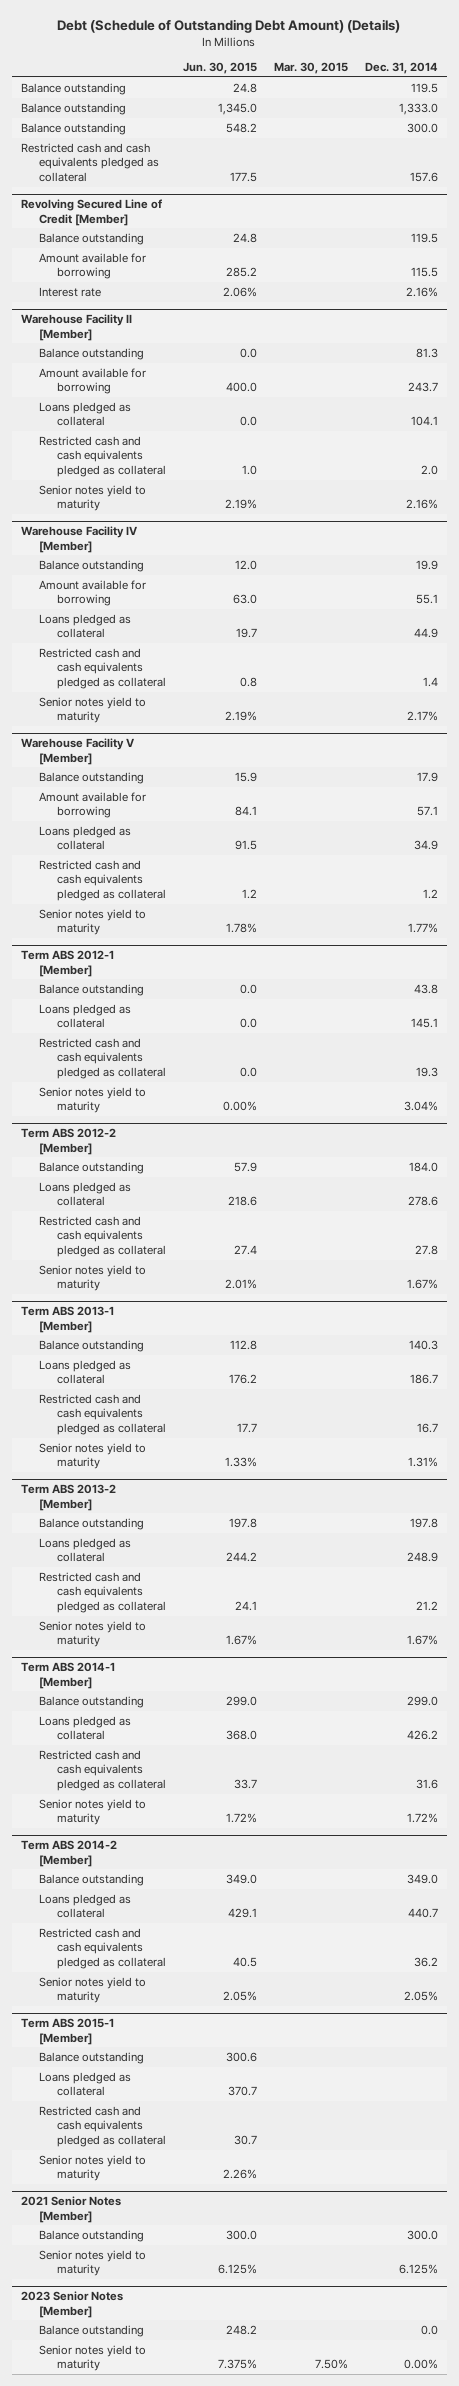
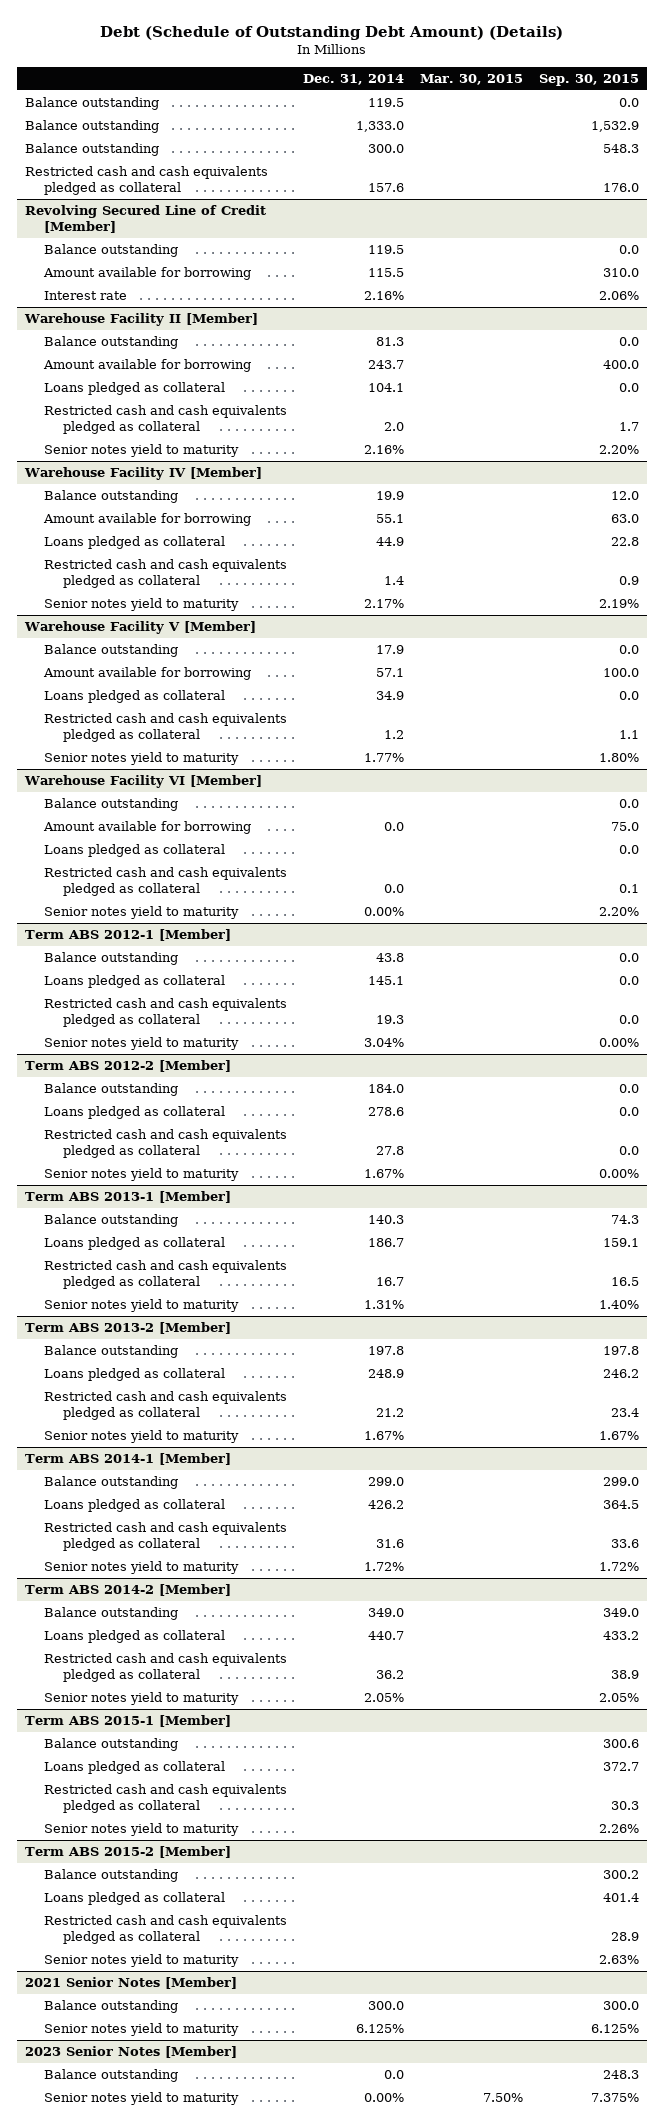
[183,62,258,75] Jun. 30, 2015 -> none
none -> [538,74,639,87] Sep. 30, 2015
none -> [23,775,262,789] Warehouse Facility VI [Member]
none -> [43,798,178,812] Balance outstanding
none -> [42,821,251,835] Amount available for borrowing
none -> [43,844,225,858] Loans pledged as collateral
none -> [43,867,287,896] Restricted cash and cash equivalents pledged as collateral
none -> [43,906,239,920] Senior notes yield to maturity
none -> [24,1846,231,1859] Term ABS 2015-2 [Member]
none -> [43,1869,178,1883] Balance outstanding
none -> [43,1892,225,1906] Loans pledged as collateral
none -> [43,1915,287,1944] Restricted cash and cash equivalents pledged as collateral
none -> [43,1954,239,1968] Senior notes yield to maturity

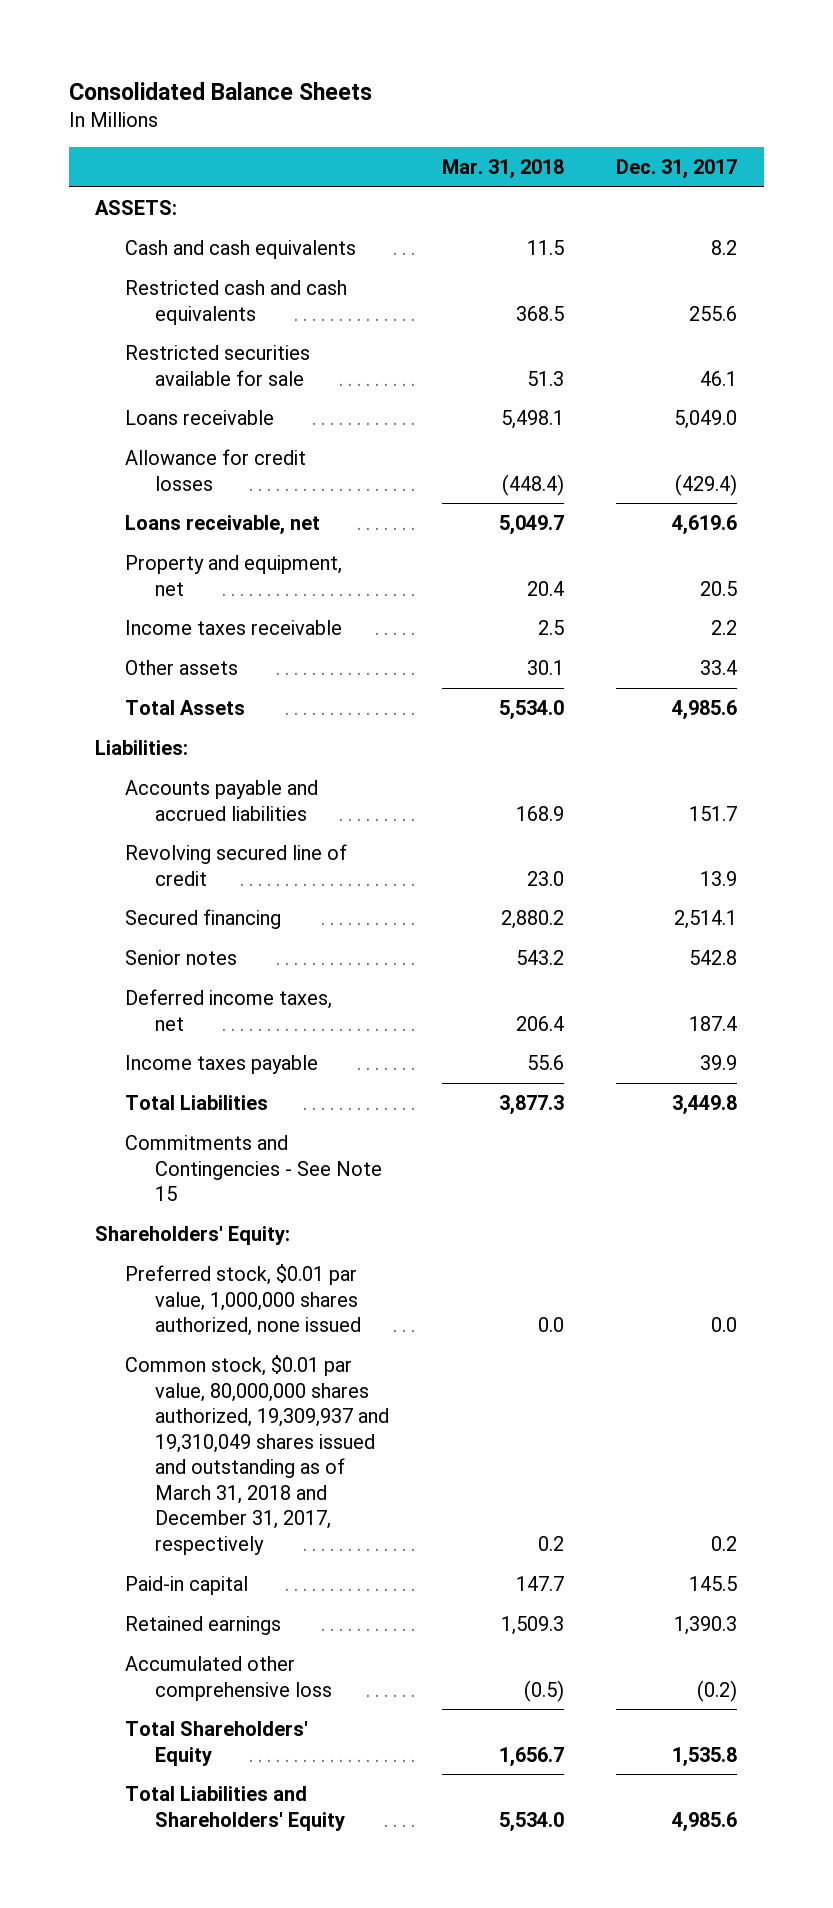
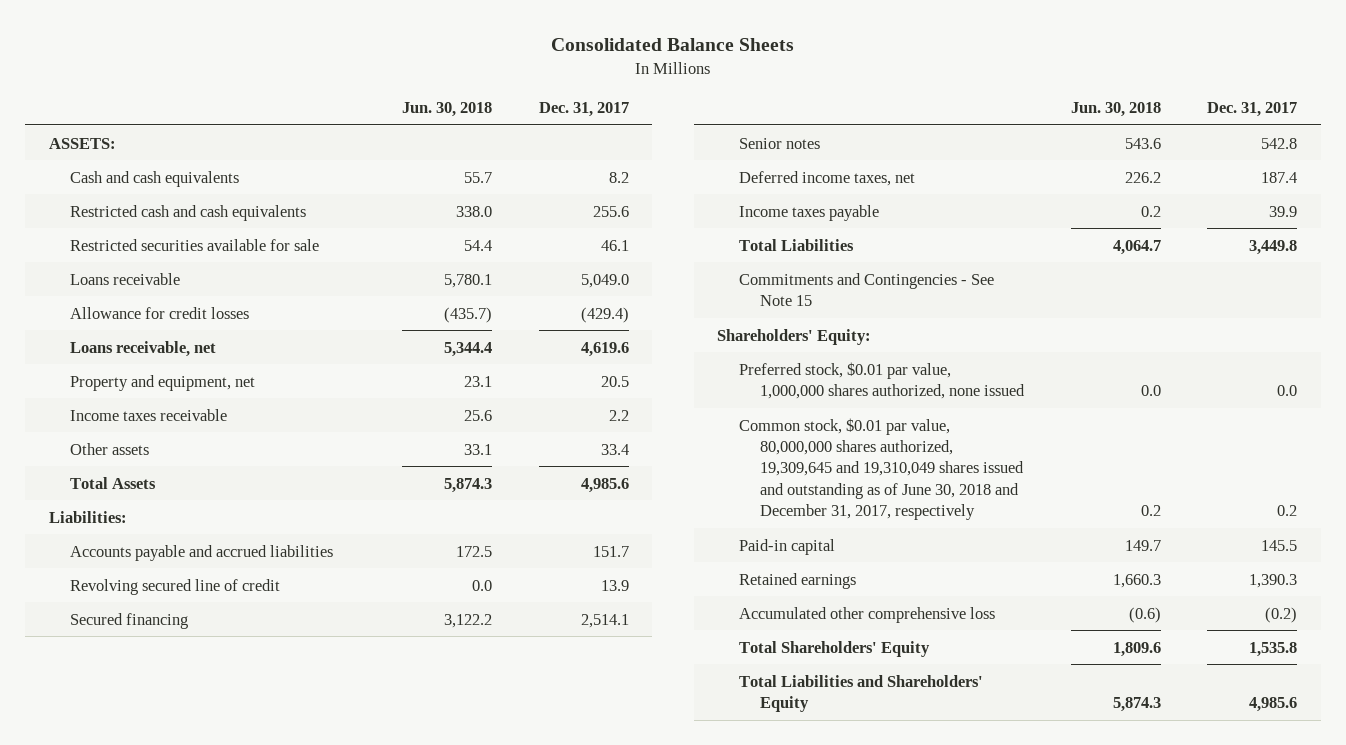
[441,158,564,179] Mar. 31, 2018 -> none
none -> [402,102,493,118] Jun. 30, 2018
[125,1355,390,1555] Common stock, $0.01 par value, 80,000,000 shares authorized, 19,309,937 and 19,310,049 shares issued and outstanding as of March 31, 2018 and December 31, 2017, respectively -> [738,417,1025,520] Common stock, $0.01 par value, 80,000,000 shares authorized, 19,309,645 and 19,310,049 shares issued and outstanding as of June 30, 2018 and December 31, 2017, respectively

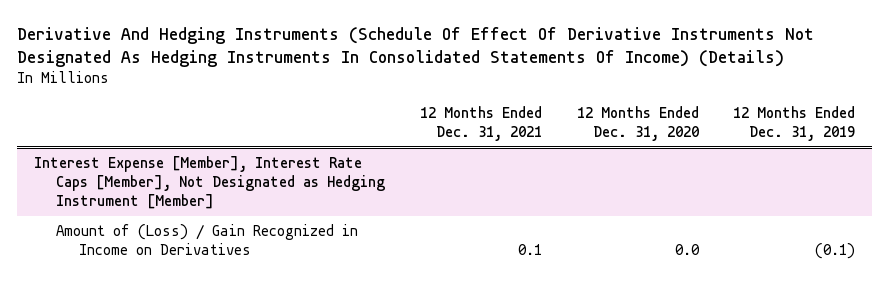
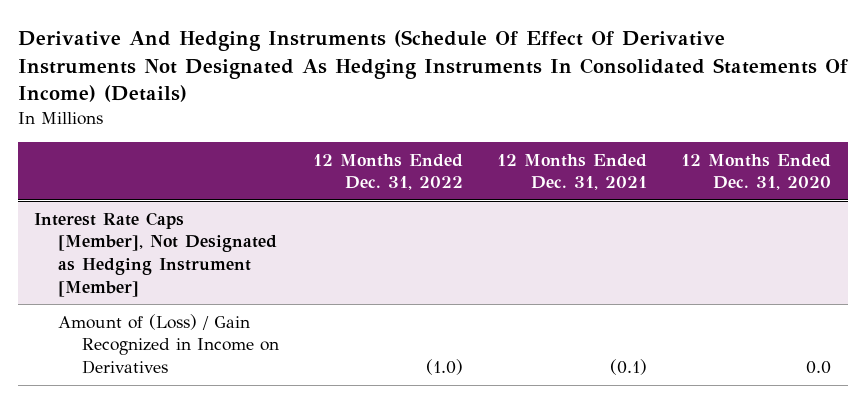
[733,105,856,141] 12 Months Ended Dec. 31, 2019 -> none
none -> [313,153,464,191] 12 Months Ended Dec. 31, 2022
[34,156,386,210] Interest Expense [Member], Interest Rate Caps [Member], Not Designated as Hedging Instrument [Member] -> [34,211,278,297] Interest Rate Caps [Member], Not Designated as Hedging Instrument [Member]
[517,244,542,256] 0.1 -> [610,358,648,375] (0.1)

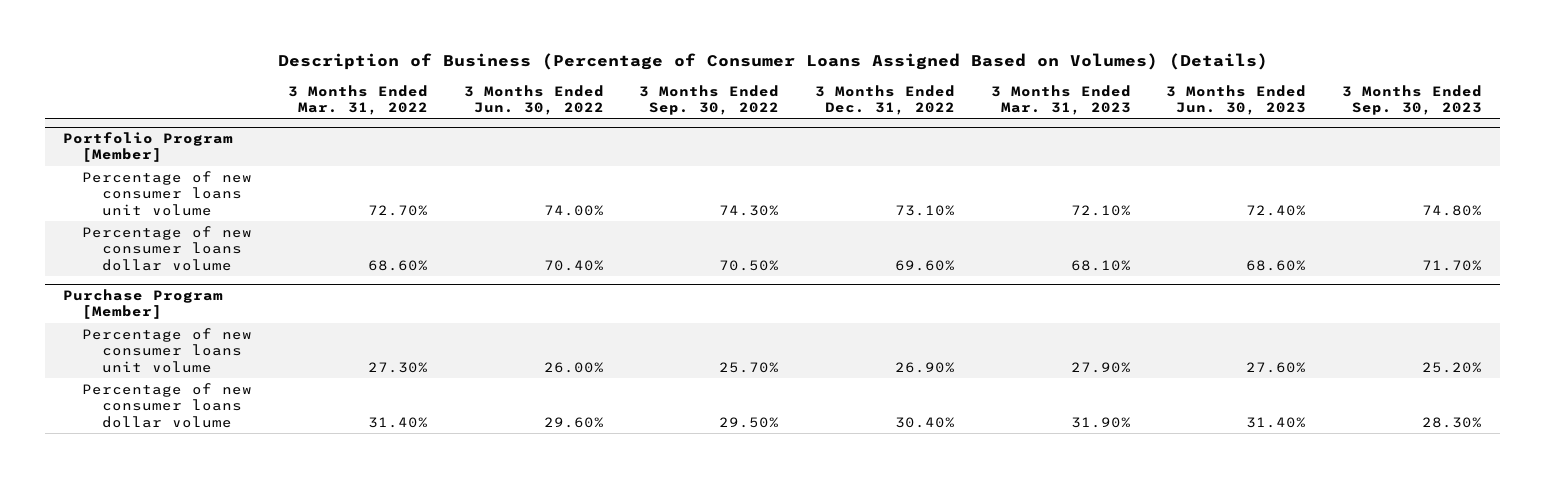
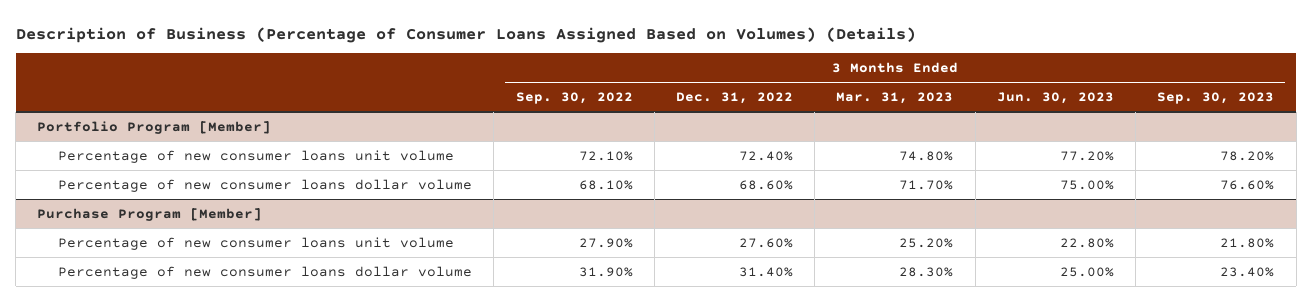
[287,84,428,115] 3 Months Ended Mar. 31, 2022 -> none
[463,84,604,115] 3 Months Ended Jun. 30, 2022 -> none
[719,204,780,216] 74.30% -> [578,150,633,161] 72.10%
[894,204,955,216] 73.10% -> [738,150,793,161] 72.40%
[1070,204,1131,216] 72.10% -> [899,150,954,161] 74.80%
[1246,204,1307,216] 72.40% -> [1059,150,1114,161] 77.20%
[1421,204,1482,216] 74.80% -> [1220,150,1275,161] 78.20%
[719,259,780,271] 70.50% -> [578,179,633,190] 68.10%
[894,259,955,271] 69.60% -> [738,179,793,190] 68.60%
[1070,259,1131,271] 68.10% -> [899,179,954,190] 71.70%
[1246,259,1307,271] 68.60% -> [1059,179,1114,190] 75.00%
[1421,259,1482,271] 71.70% -> [1220,179,1275,190] 76.60%
[719,361,780,373] 25.70% -> [578,237,633,248] 27.90%
[894,361,955,373] 26.90% -> [738,237,793,248] 27.60%
[1070,361,1131,373] 27.90% -> [899,237,954,248] 25.20%
[1246,361,1307,373] 27.60% -> [1059,237,1114,248] 22.80%
[1421,361,1482,373] 25.20% -> [1220,237,1275,248] 21.80%
[719,416,780,428] 29.50% -> [578,266,633,277] 31.90%
[894,416,955,428] 30.40% -> [738,266,793,277] 31.40%
[1070,416,1131,428] 31.90% -> [899,266,954,277] 28.30%
[1246,416,1307,428] 31.40% -> [1059,266,1114,277] 25.00%
[1421,416,1482,428] 28.30% -> [1220,266,1275,277] 23.40%

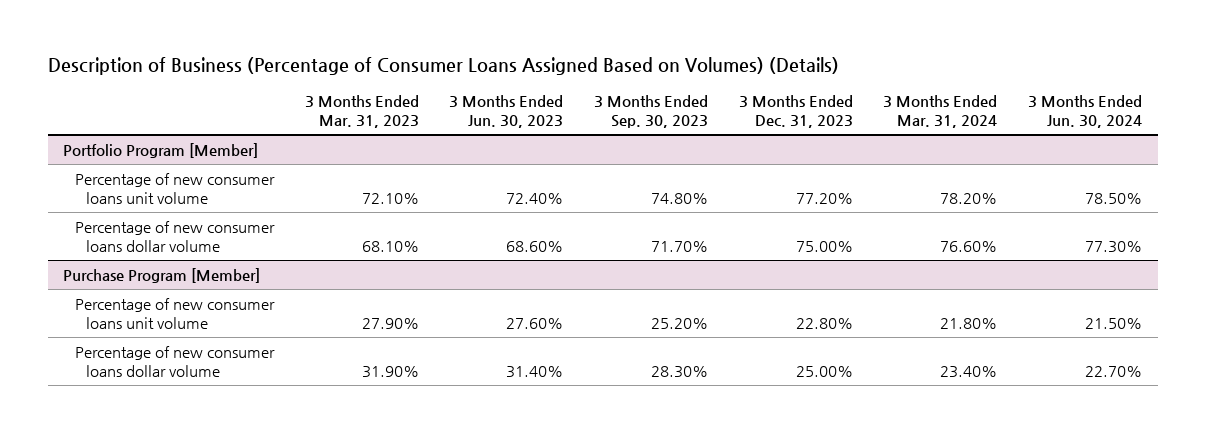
[515,91,633,104] Sep. 30, 2022 -> none
[675,91,793,104] Dec. 31, 2022 -> none
none -> [738,95,853,128] 3 Months Ended Dec. 31, 2023
none -> [883,95,998,128] 3 Months Ended Mar. 31, 2024
none -> [1028,95,1143,128] 3 Months Ended Jun. 30, 2024
[899,150,954,161] 74.80% -> [361,192,419,204] 72.10%
[1059,150,1114,161] 77.20% -> [506,192,564,204] 72.40%
[1220,150,1275,161] 78.20% -> [651,192,709,204] 74.80%
[899,179,954,190] 71.70% -> [361,240,419,252] 68.10%
[1059,179,1114,190] 75.00% -> [506,240,564,252] 68.60%
[1220,179,1275,190] 76.60% -> [651,240,709,252] 71.70%
[899,237,954,248] 25.20% -> [361,317,419,329] 27.90%
[1059,237,1114,248] 22.80% -> [506,317,564,329] 27.60%
[1220,237,1275,248] 21.80% -> [651,317,709,329] 25.20%
[899,266,954,277] 28.30% -> [361,365,419,378] 31.90%
[1059,266,1114,277] 25.00% -> [506,365,564,378] 31.40%
[1220,266,1275,277] 23.40% -> [651,365,709,378] 28.30%

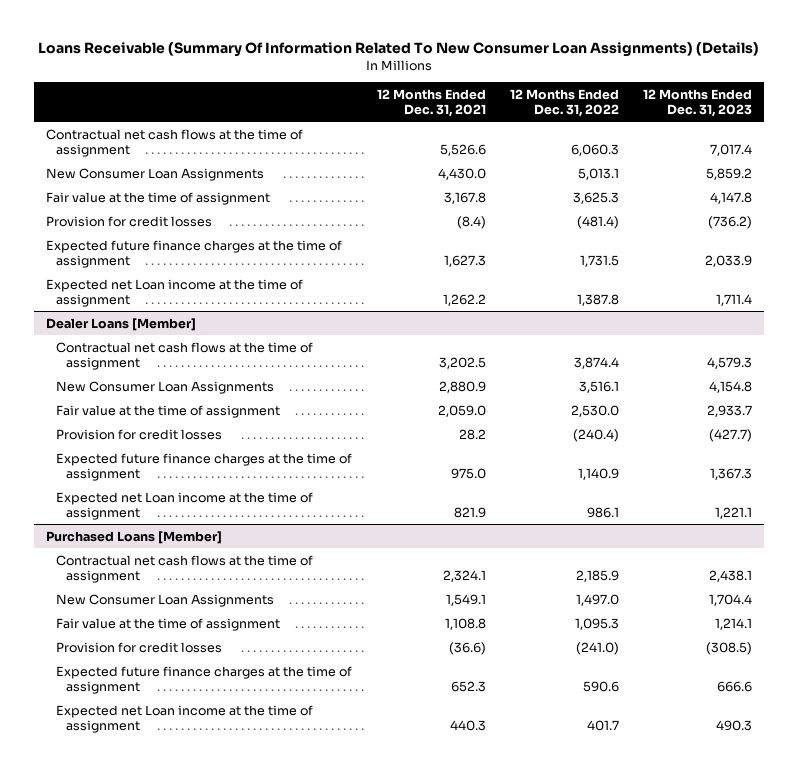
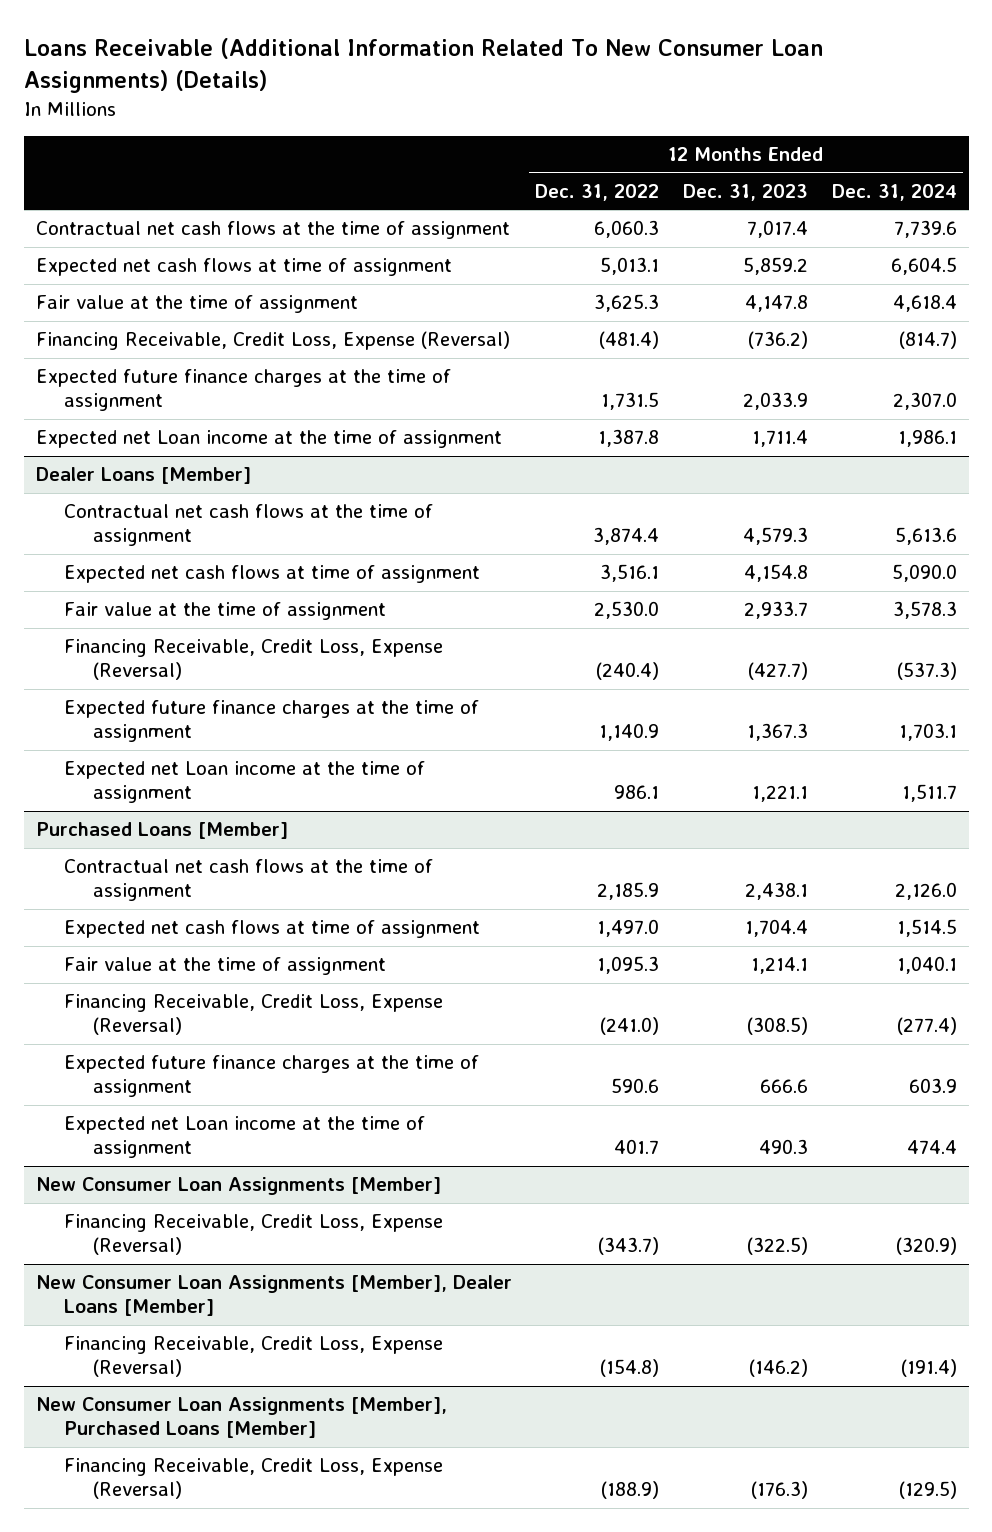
[38,42,760,58] Loans Receivable (Summary Of Information Related To New Consumer Loan Assignments) (Details) -> [23,37,823,93] Loans Receivable (Additional Information Related To New Consumer Loan Assignments) (Details)
[376,88,486,117] 12 Months Ended Dec. 31, 2021 -> none
none -> [831,184,957,202] Dec. 31, 2024
[46,167,265,181] New Consumer Loan Assignments -> [35,258,452,277] Expected net cash flows at time of assignment
[46,215,213,227] Provision for credit losses -> [35,331,510,351] Financing Receivable, Credit Loss, Expense (Reversal)
[56,380,275,394] New Consumer Loan Assignments -> [64,565,481,584] Expected net cash flows at time of assignment
[56,428,223,440] Provision for credit losses -> [64,639,444,681] Financing Receivable, Credit Loss, Expense (Reversal)
[56,593,275,607] New Consumer Loan Assignments -> [64,920,481,939] Expected net cash flows at time of assignment
[56,641,223,653] Provision for credit losses -> [64,994,444,1036] Financing Receivable, Credit Loss, Expense (Reversal)
none -> [35,1177,441,1196] New Consumer Loan Assignments [Member]
none -> [64,1214,444,1256] Financing Receivable, Credit Loss, Expense (Reversal)
none -> [35,1275,512,1317] New Consumer Loan Assignments [Member], Dealer Loans [Member]
none -> [64,1336,444,1378] Financing Receivable, Credit Loss, Expense (Reversal)
none -> [35,1397,447,1439] New Consumer Loan Assignments [Member], Purchased Loans [Member]
none -> [64,1458,444,1500] Financing Receivable, Credit Loss, Expense (Reversal)

